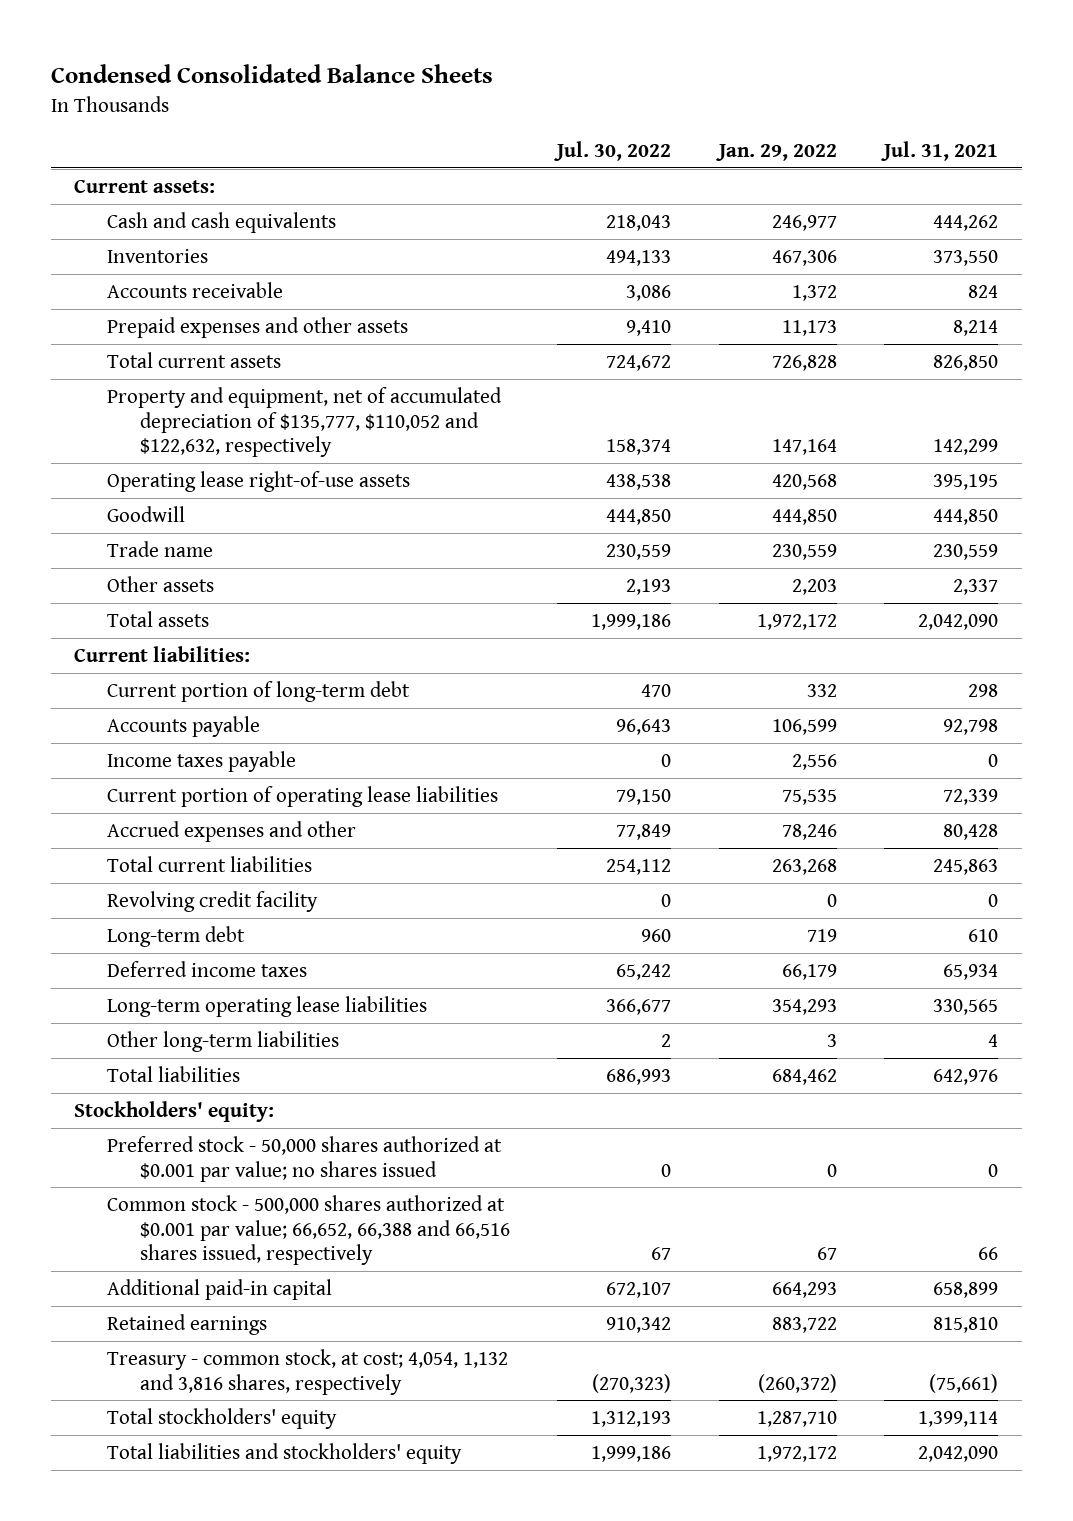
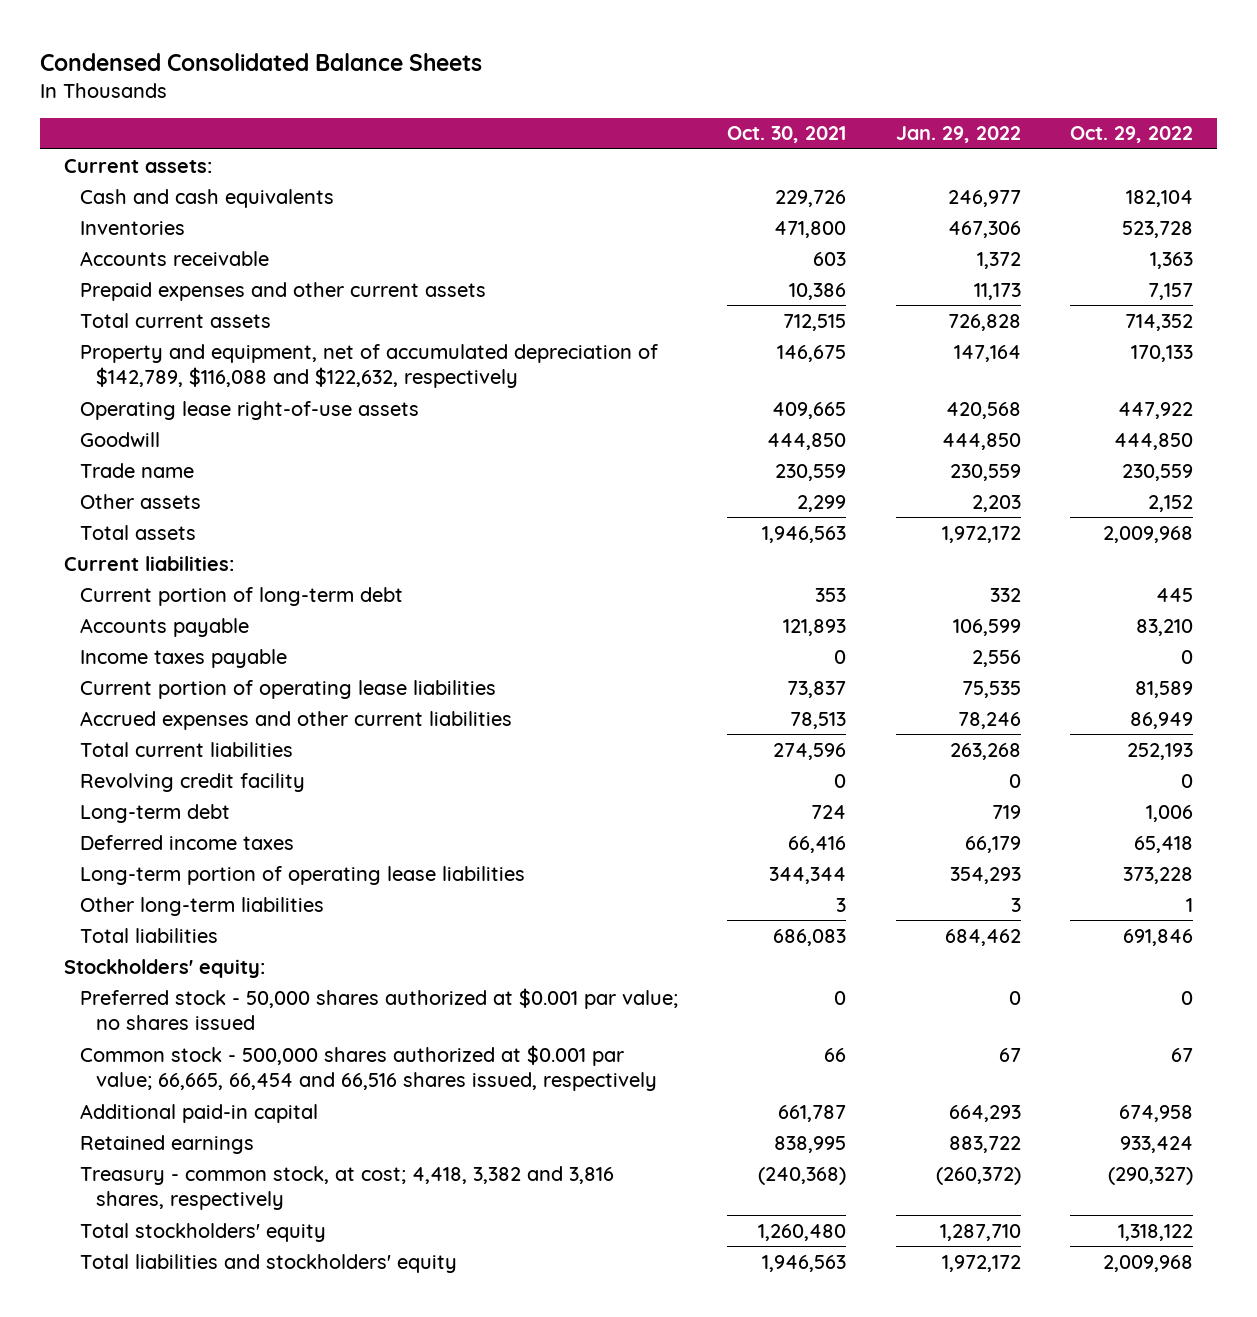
[554,140,672,161] Jul. 30, 2022 -> none
[881,140,999,161] Jul. 31, 2021 -> none
none -> [727,126,847,144] Oct. 30, 2021
none -> [1069,126,1193,144] Oct. 29, 2022
[107,316,409,338] Prepaid expenses and other assets -> [80,281,487,301] Prepaid expenses and other current assets
[107,386,503,458] Property and equipment, net of accumulated depreciation of $135,777, $110,052 and $122,632, respectively -> [80,343,659,389] Property and equipment, net of accumulated depreciation of $142,789, $116,088 and $122,632, respectively
[107,820,357,842] Accrued expenses and other -> [80,710,513,730] Accrued expenses and other current liabilities
[107,995,428,1017] Long-term operating lease liabilities -> [80,865,526,885] Long-term portion of operating lease liabilities
[107,1194,510,1266] Common stock - 500,000 shares authorized at $0.001 par value; 66,652, 66,388 and 66,516 shares issued, respectively -> [80,1044,658,1092] Common stock - 500,000 shares authorized at $0.001 par value; 66,665, 66,454 and 66,516 shares issued, respectively
[107,1348,509,1395] Treasury - common stock, at cost; 4,054, 1,132 and 3,816 shares, respectively -> [80,1165,615,1211] Treasury - common stock, at cost; 4,418, 3,382 and 3,816 shares, respectively

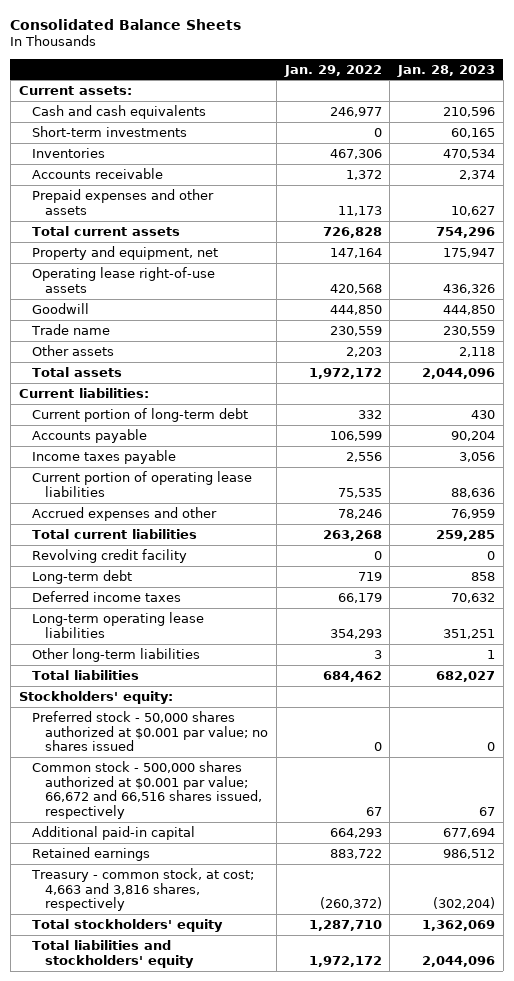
[39,52,482,71] Condensed Consolidated Balance Sheets -> [10,18,242,30] Consolidated Balance Sheets
[727,126,847,144] Oct. 30, 2021 -> none
[1069,126,1193,144] Oct. 29, 2022 -> none
none -> [396,64,495,77] Jan. 28, 2023
none -> [32,125,188,137] Short-term investments
[80,281,487,301] Prepaid expenses and other current assets -> [32,188,215,215] Prepaid expenses and other assets
[80,343,659,389] Property and equipment, net of accumulated depreciation of $142,789, $116,088 and $122,632, respectively -> [32,245,219,260] Property and equipment, net
[80,710,513,730] Accrued expenses and other current liabilities -> [32,506,218,521] Accrued expenses and other
[80,865,526,885] Long-term portion of operating lease liabilities -> [32,611,205,638] Long-term operating lease liabilities
[80,1044,658,1092] Common stock - 500,000 shares authorized at $0.001 par value; 66,665, 66,454 and 66,516 shares issued, respectively -> [32,760,263,819] Common stock - 500,000 shares authorized at $0.001 par value; 66,672 and 66,516 shares issued, respectively
[80,1165,615,1211] Treasury - common stock, at cost; 4,418, 3,382 and 3,816 shares, respectively -> [31,867,255,912] Treasury - common stock, at cost; 4,663 and 3,816 shares, respectively

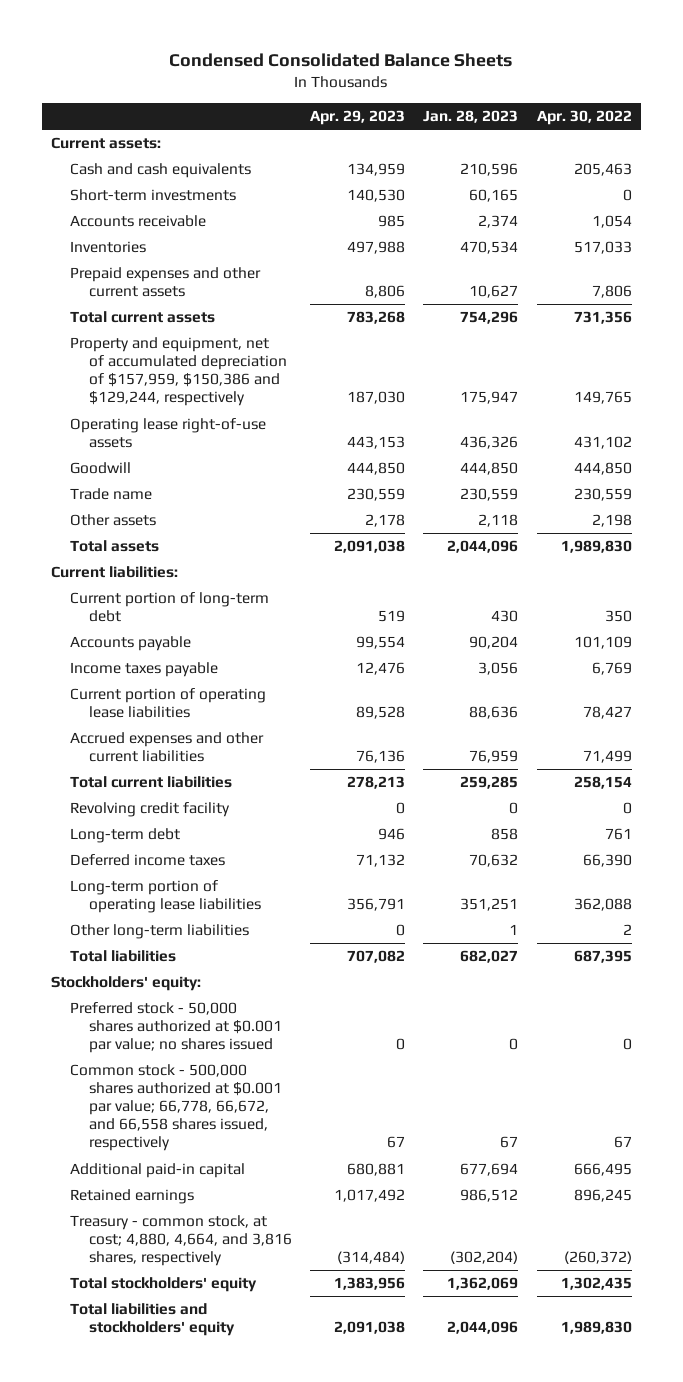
[10,18,242,30] Consolidated Balance Sheets -> [169,53,513,68] Condensed Consolidated Balance Sheets
[283,64,382,77] Jan. 29, 2022 -> none
none -> [310,110,406,126] Apr. 29, 2023
none -> [536,110,632,126] Apr. 30, 2022
[32,147,106,158] Inventories -> [70,241,147,254] Inventories
[32,188,215,215] Prepaid expenses and other assets -> [70,267,262,298] Prepaid expenses and other current assets
[32,245,219,260] Property and equipment, net -> [70,337,287,407] Property and equipment, net of accumulated depreciation of $157,959, $150,386 and $129,244, respectively
[32,506,218,521] Accrued expenses and other -> [70,732,265,763] Accrued expenses and other current liabilities
[32,611,205,638] Long-term operating lease liabilities -> [70,880,261,914] Long-term portion of operating lease liabilities
[32,760,263,819] Common stock - 500,000 shares authorized at $0.001 par value; 66,672 and 66,516 shares issued, respectively -> [70,1064,282,1152] Common stock - 500,000 shares authorized at $0.001 par value; 66,778, 66,672, and 66,558 shares issued, respectively
[31,867,255,912] Treasury - common stock, at cost; 4,663 and 3,816 shares, respectively -> [70,1215,292,1267] Treasury - common stock, at cost; 4,880, 4,664, and 3,816 shares, respectively

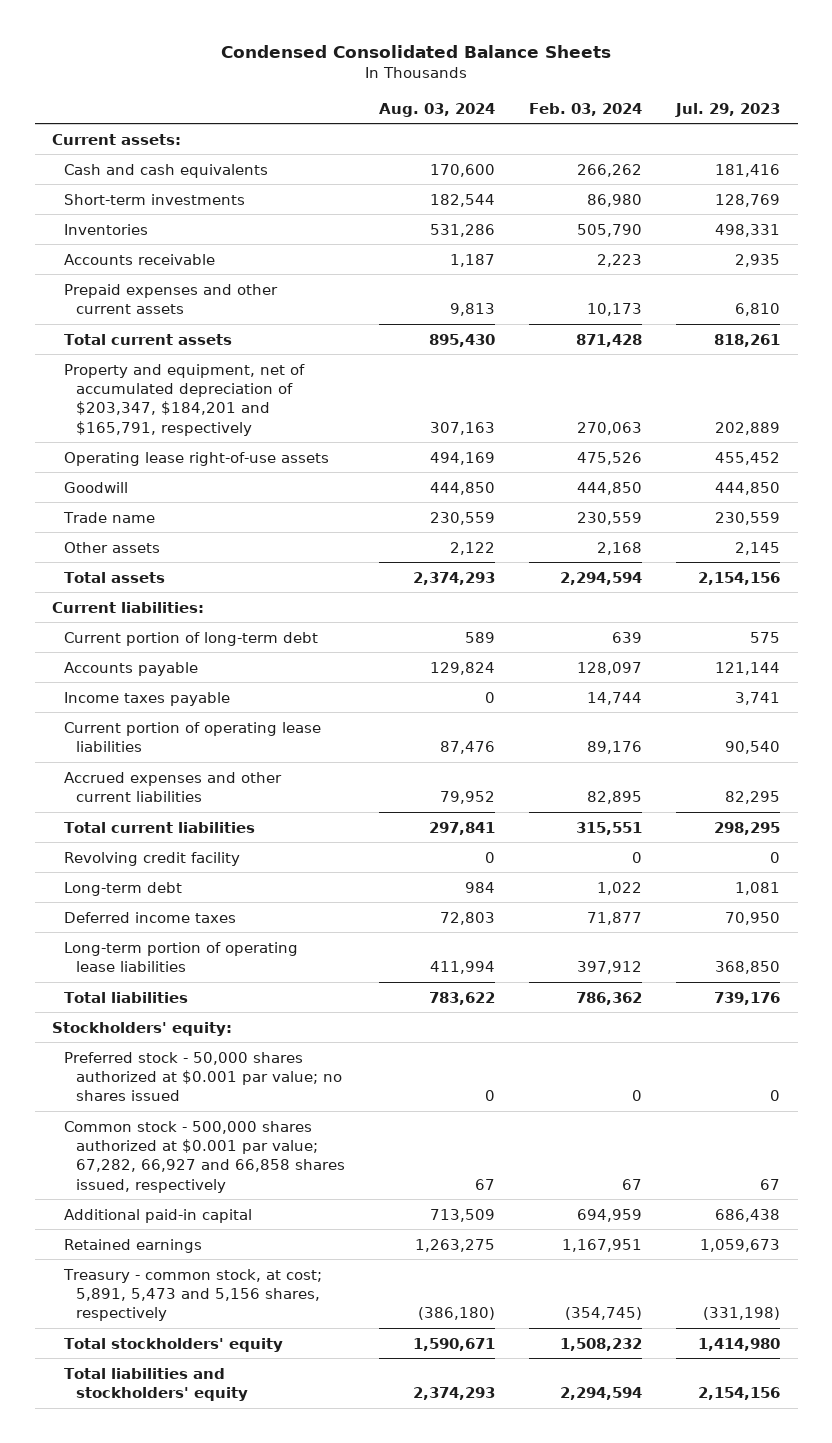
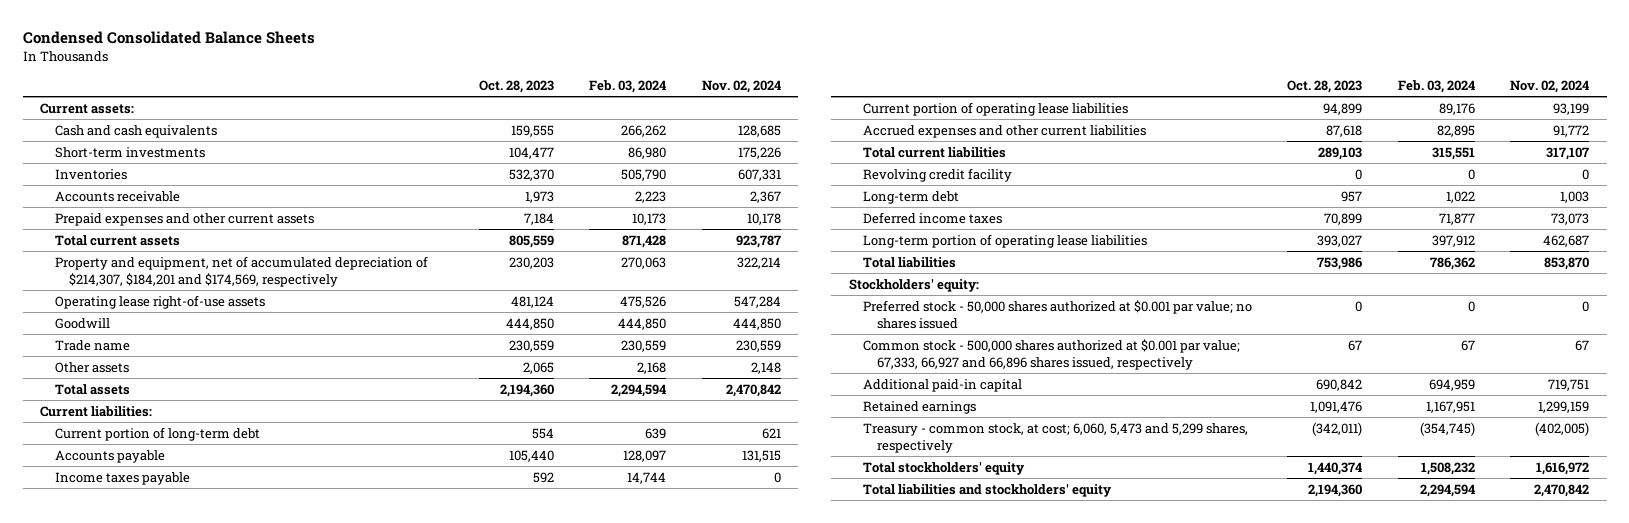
[379,102,496,117] Aug. 03, 2024 -> none
[675,102,781,117] Jul. 29, 2023 -> none
none -> [478,79,554,93] Oct. 28, 2023
none -> [701,79,781,93] Nov. 02, 2024
[63,363,305,436] Property and equipment, net of accumulated depreciation of $203,347, $184,201 and $165,791, respectively -> [54,255,428,287] Property and equipment, net of accumulated depreciation of $214,307, $184,201 and $174,569, respectively
[63,1120,346,1193] Common stock - 500,000 shares authorized at $0.001 par value; 67,282, 66,927 and 66,858 shares issued, respectively -> [862,338,1240,370] Common stock - 500,000 shares authorized at $0.001 par value; 67,333, 66,927 and 66,896 shares issued, respectively
[62,1268,322,1322] Treasury - common stock, at cost; 5,891, 5,473 and 5,156 shares, respectively -> [862,422,1248,453] Treasury - common stock, at cost; 6,060, 5,473 and 5,299 shares, respectively

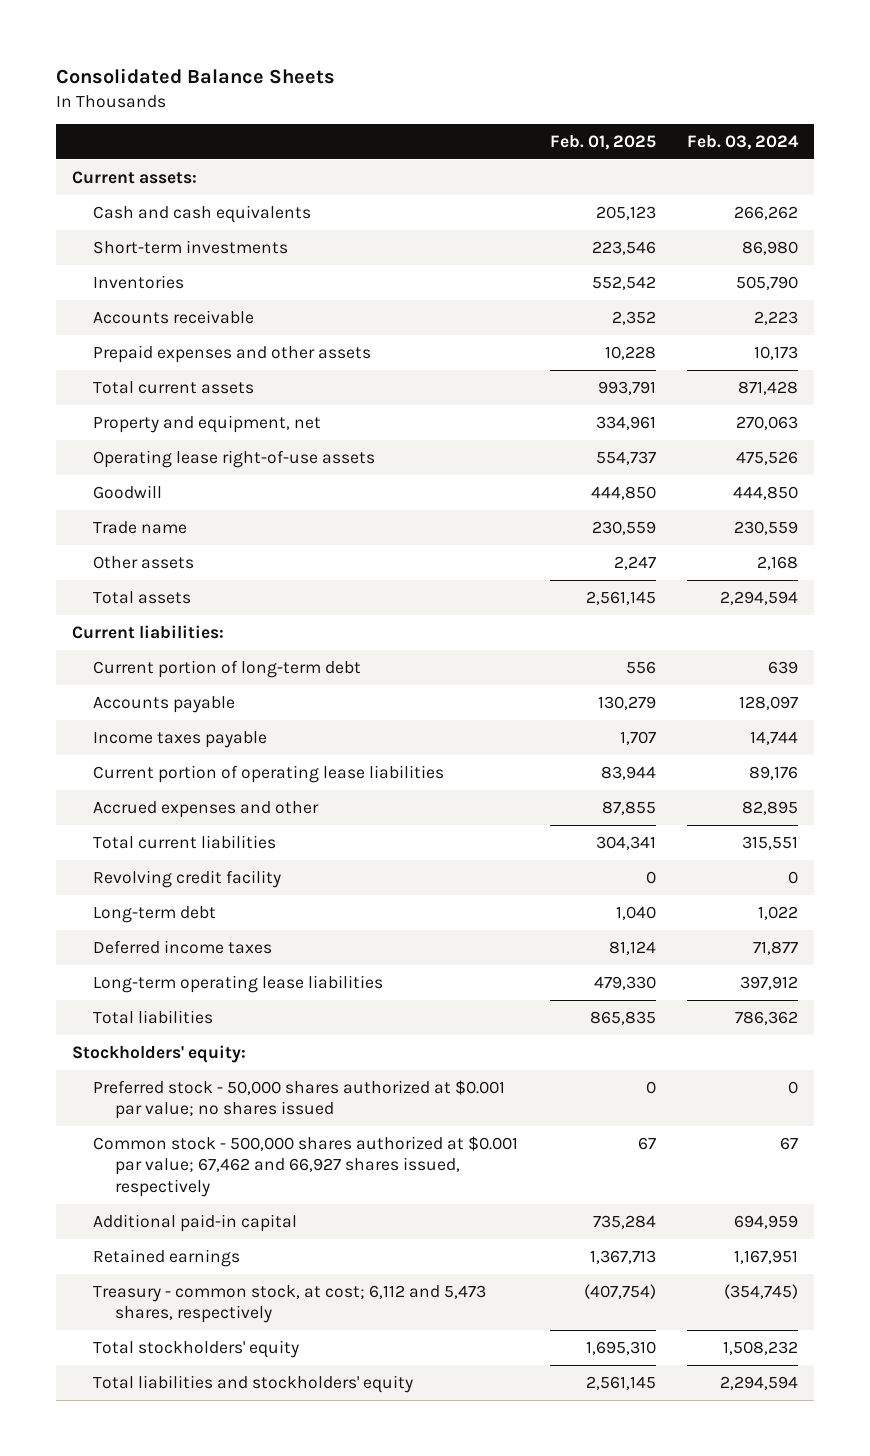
[22,31,315,45] Condensed Consolidated Balance Sheets -> [56,68,336,85] Consolidated Balance Sheets
[478,79,554,93] Oct. 28, 2023 -> none
[701,79,781,93] Nov. 02, 2024 -> none
none -> [549,134,656,150] Feb. 01, 2025
[54,212,314,226] Prepaid expenses and other current assets -> [93,344,372,363] Prepaid expenses and other assets
[54,255,428,287] Property and equipment, net of accumulated depreciation of $214,307, $184,201 and $174,569, respectively -> [93,414,322,433] Property and equipment, net
[862,124,1146,138] Accrued expenses and other current liabilities -> [93,800,320,818] Accrued expenses and other
[862,233,1147,248] Long-term portion of operating lease liabilities -> [93,974,384,993] Long-term operating lease liabilities
[862,338,1240,370] Common stock - 500,000 shares authorized at $0.001 par value; 67,333, 66,927 and 66,896 shares issued, respectively -> [93,1135,519,1198] Common stock - 500,000 shares authorized at $0.001 par value; 67,462 and 66,927 shares issued, respectively
[862,422,1248,453] Treasury - common stock, at cost; 6,060, 5,473 and 5,299 shares, respectively -> [93,1284,487,1324] Treasury - common stock, at cost; 6,112 and 5,473 shares, respectively

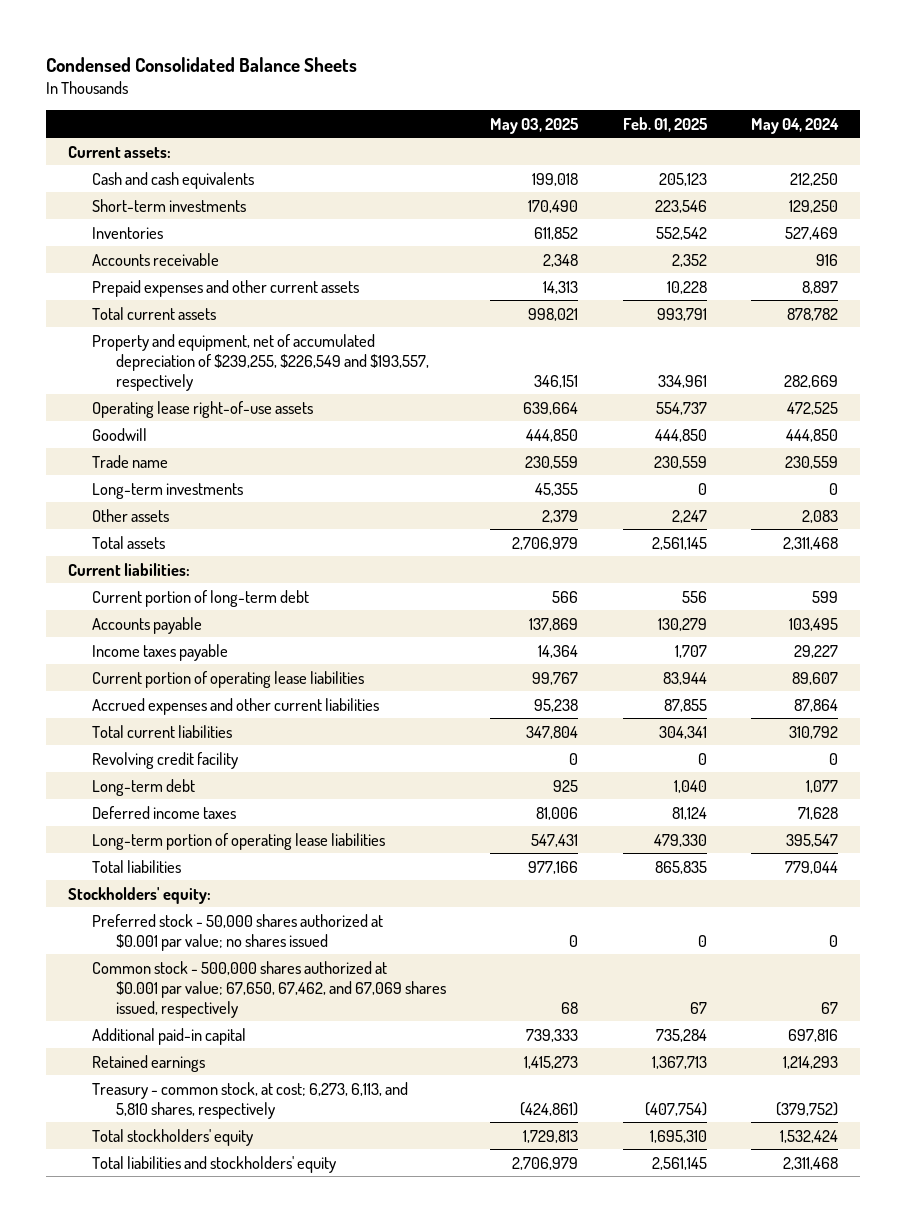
[56,68,336,85] Consolidated Balance Sheets -> [46,56,358,72] Condensed Consolidated Balance Sheets
[686,134,799,150] Feb. 03, 2024 -> none
none -> [490,117,580,134] May 03, 2025
none -> [751,117,840,134] May 04, 2024
[93,344,372,363] Prepaid expenses and other assets -> [91,279,359,297] Prepaid expenses and other current assets
[93,414,322,433] Property and equipment, net -> [91,333,429,391] Property and equipment, net of accumulated depreciation of $239,255, $226,549 and $193,557, respectively
none -> [91,482,243,499] Long-term investments
[93,800,320,818] Accrued expenses and other -> [91,697,379,715] Accrued expenses and other current liabilities
[93,974,384,993] Long-term operating lease liabilities -> [91,832,385,850] Long-term portion of operating lease liabilities
[93,1135,519,1198] Common stock - 500,000 shares authorized at $0.001 par value; 67,462 and 66,927 shares issued, respectively -> [91,960,446,1018] Common stock - 500,000 shares authorized at $0.001 par value; 67,650, 67,462, and 67,069 shares issued, respectively
[93,1284,487,1324] Treasury - common stock, at cost; 6,112 and 5,473 shares, respectively -> [91,1081,408,1119] Treasury - common stock, at cost; 6,273, 6,113, and 5,810 shares, respectively

